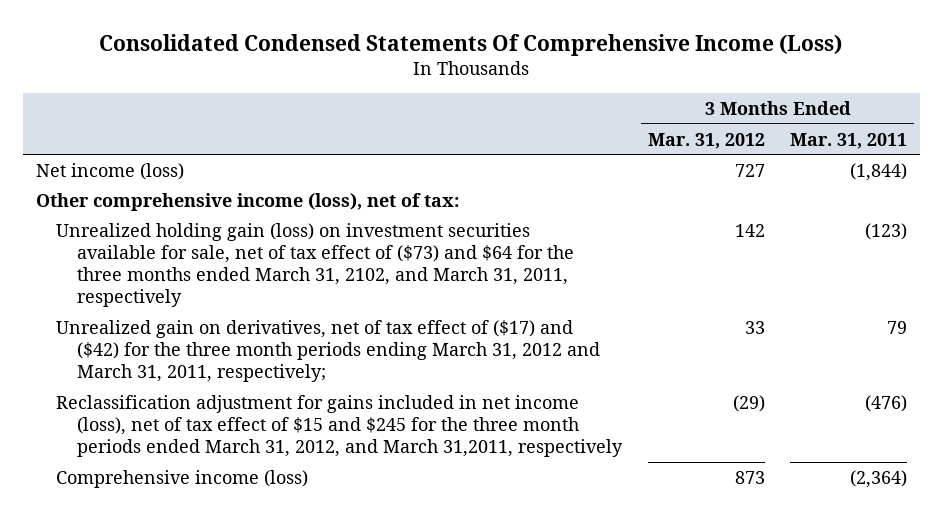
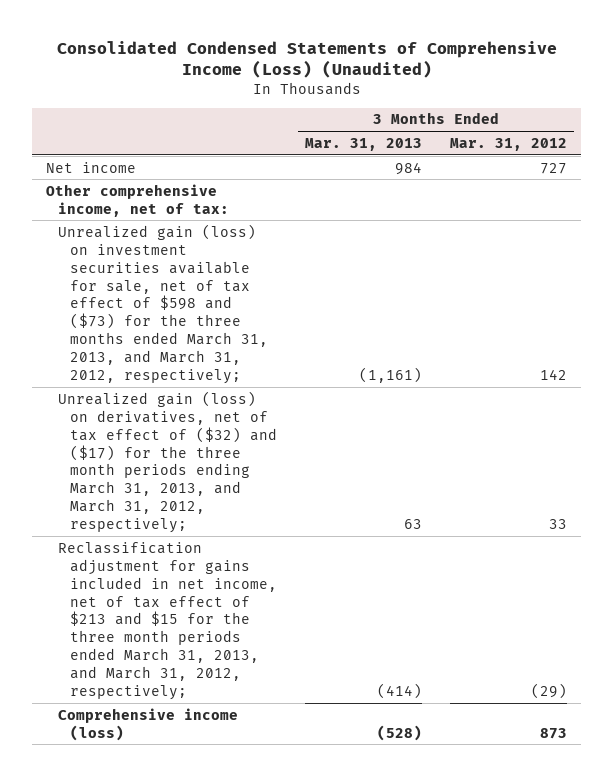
[99,33,843,56] Consolidated Condensed Statements Of Comprehensive Income (Loss) -> [56,40,557,79] Consolidated Condensed Statements of Comprehensive Income (Loss) (Unaudited)
[790,132,908,149] Mar. 31, 2011 -> none
none -> [304,137,422,151] Mar. 31, 2013
[35,162,184,180] Net income (loss) -> [46,161,137,173] Net income
[35,192,459,211] Other comprehensive income (loss), net of tax: -> [46,183,229,217] Other comprehensive income, net of tax:
[56,222,574,307] Unrealized holding gain (loss) on investment securities available for sale, net of tax effect of ($73) and $64 for the three months ended March 31, 2102, and March 31, 2011, respectively -> [57,223,268,385] Unrealized gain (loss) on investment securities available for sale, net of tax effect of $598 and ($73) for the three months ended March 31, 2013, and March 31, 2012, respectively;
[56,319,600,382] Unrealized gain on derivatives, net of tax effect of ($17) and ($42) for the three month periods ending March 31, 2012 and March 31, 2011, respectively; -> [57,390,277,534] Unrealized gain (loss) on derivatives, net of tax effect of ($32) and ($17) for the three month periods ending March 31, 2013, and March 31, 2012, respectively;
[56,394,623,457] Reclassification adjustment for gains included in net income (loss), net of tax effect of $15 and $245 for the three month periods ended March 31, 2012, and March 31,2011, respectively -> [57,541,277,701] Reclassification adjustment for gains included in net income, net of tax effect of $213 and $15 for the three month periods ended March 31, 2013, and March 31, 2012, respectively;

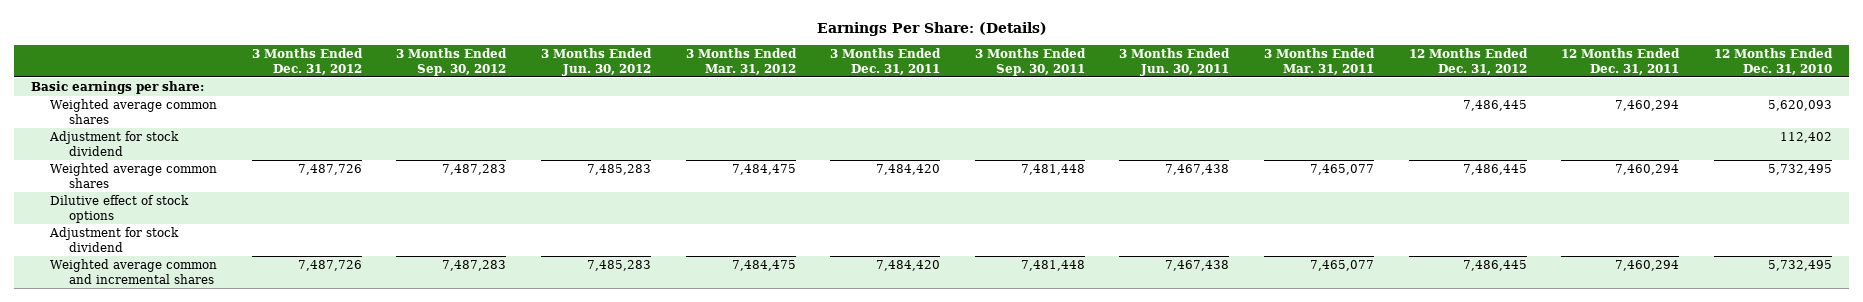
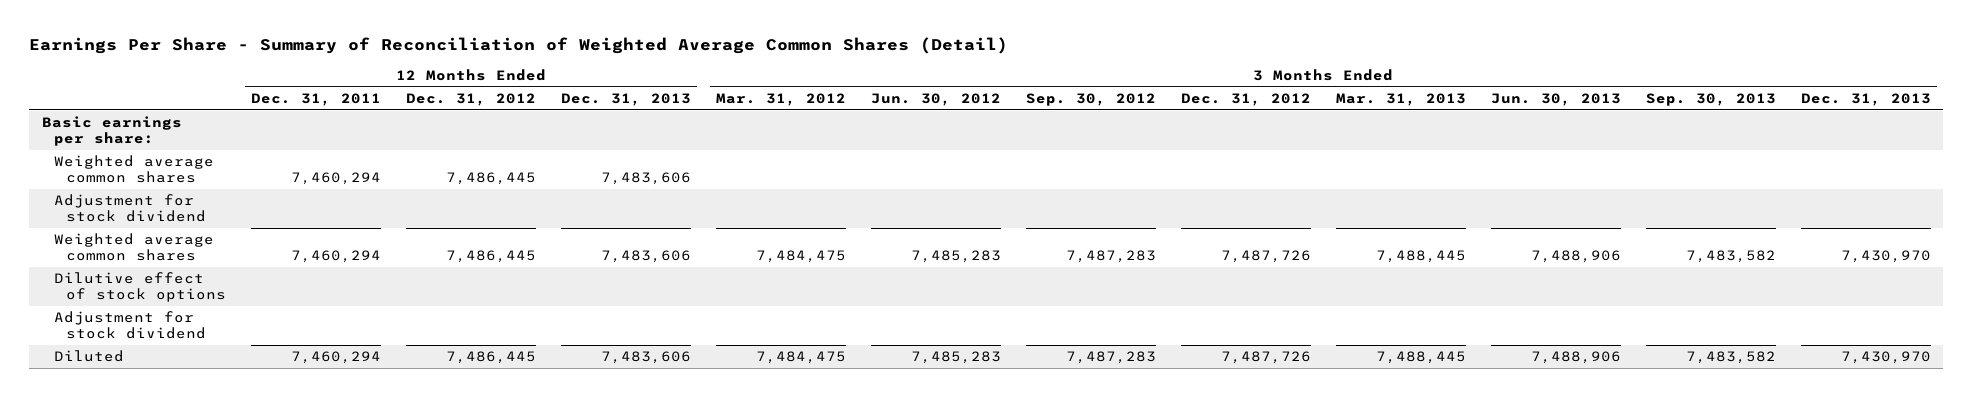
[816,21,1047,36] Earnings Per Share: (Details) -> [29,37,1009,55] Earnings Per Share - Summary of Reconciliation of Weighted Average Common Shares (Detail)
[830,48,942,75] 3 Months Ended Dec. 31, 2011 -> none
[974,48,1086,76] 3 Months Ended Sep. 30, 2011 -> none
[1119,48,1231,76] 3 Months Ended Jun. 30, 2011 -> none
[1264,48,1376,75] 3 Months Ended Mar. 31, 2011 -> none
[1714,48,1834,75] 12 Months Ended Dec. 31, 2010 -> none
none -> [560,92,691,106] Dec. 31, 2013
none -> [1335,92,1466,106] Mar. 31, 2013
none -> [1490,92,1621,106] Jun. 30, 2013
none -> [1645,92,1776,106] Sep. 30, 2013
none -> [1800,92,1931,106] Dec. 31, 2013
[49,259,217,284] Weighted average common and incremental shares -> [53,350,124,363] Diluted

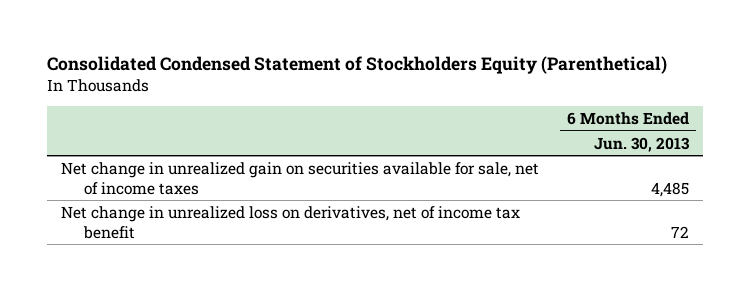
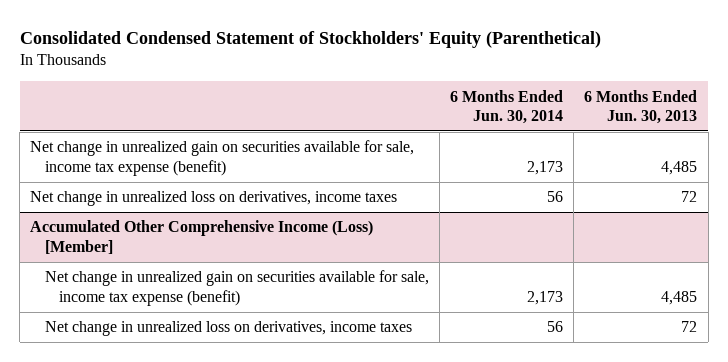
[46,56,667,75] Consolidated Condensed Statement of Stockholders Equity (Parenthetical) -> [19,31,601,49] Consolidated Condensed Statement of Stockholders' Equity (Parenthetical)
none -> [450,89,564,124] 6 Months Ended Jun. 30, 2014
[60,161,539,195] Net change in unrealized gain on securities available for sale, net of income taxes -> [30,140,415,176] Net change in unrealized gain on securities available for sale, income tax expense (benefit)
[60,205,520,239] Net change in unrealized loss on derivatives, net of income tax benefit -> [30,191,398,207] Net change in unrealized loss on derivatives, income taxes
none -> [30,220,374,254] Accumulated Other Comprehensive Income (Loss) [Member]
none -> [44,270,429,306] Net change in unrealized gain on securities available for sale, income tax expense (benefit)
none -> [44,321,412,337] Net change in unrealized loss on derivatives, income taxes

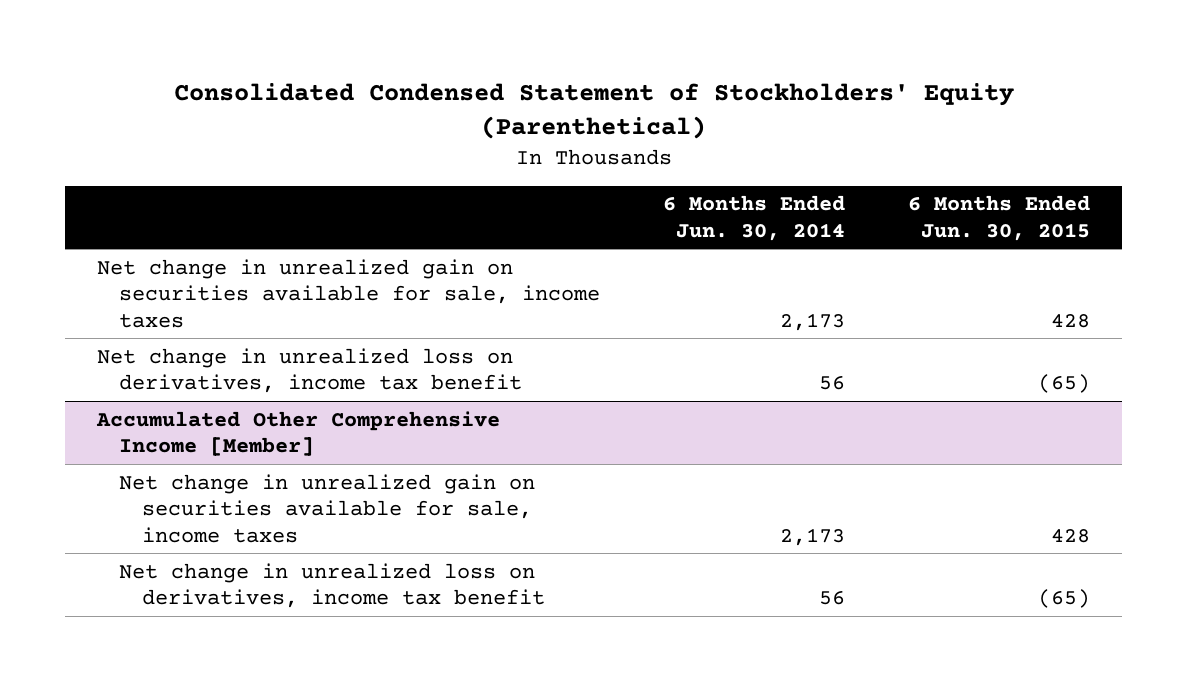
[584,89,698,124] 6 Months Ended Jun. 30, 2013 -> none
none -> [908,195,1091,241] 6 Months Ended Jun. 30, 2015
[30,140,415,176] Net change in unrealized gain on securities available for sale, income tax expense (benefit) -> [96,258,601,328] Net change in unrealized gain on securities available for sale, income taxes
[30,191,398,207] Net change in unrealized loss on derivatives, income taxes -> [96,347,523,394] Net change in unrealized loss on derivatives, income tax benefit
[30,220,374,254] Accumulated Other Comprehensive Income (Loss) [Member] -> [95,410,500,457] Accumulated Other Comprehensive Income [Member]
[44,270,429,306] Net change in unrealized gain on securities available for sale, income tax expense (benefit) -> [119,473,536,543] Net change in unrealized gain on securities available for sale, income taxes
[44,321,412,337] Net change in unrealized loss on derivatives, income taxes -> [119,562,545,609] Net change in unrealized loss on derivatives, income tax benefit

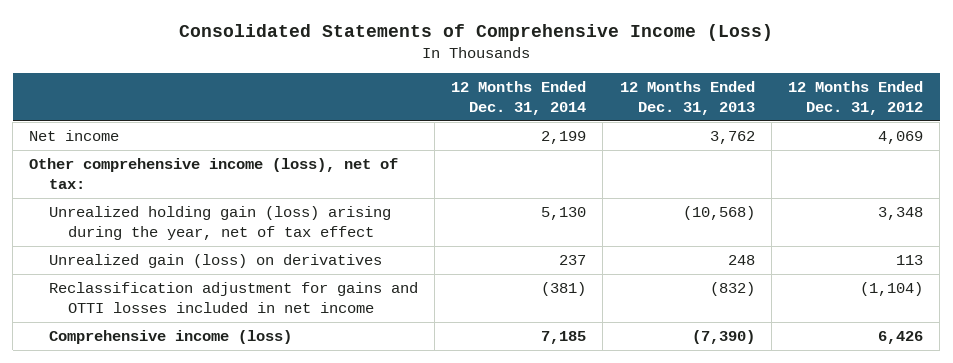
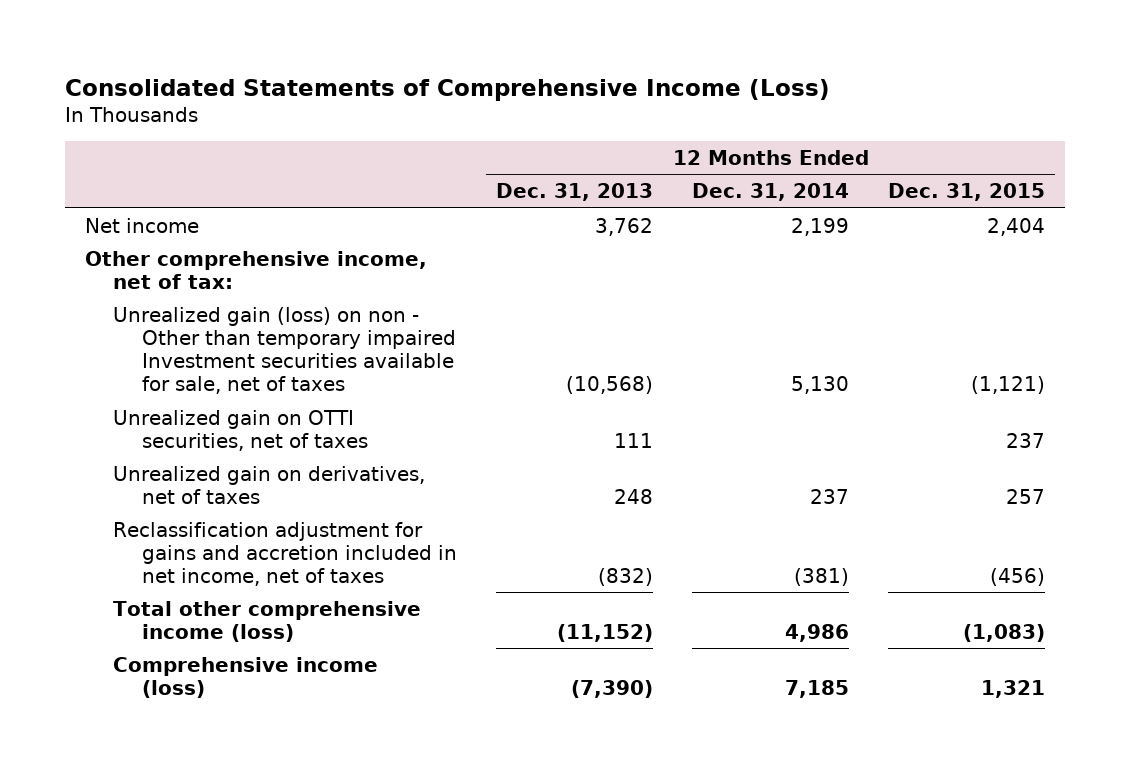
[788,81,924,116] 12 Months Ended Dec. 31, 2012 -> none
none -> [888,183,1046,202] Dec. 31, 2015
[29,157,399,190] Other comprehensive income (loss), net of tax: -> [84,250,427,289] Other comprehensive income, net of tax:
[48,205,391,241] Unrealized holding gain (loss) arising during the year, net of tax effect -> [113,306,456,395] Unrealized gain (loss) on non - Other than temporary impaired Investment securities available for sale, net of taxes
none -> [113,409,368,451] Unrealized gain on OTTI securities, net of taxes
[48,253,382,268] Unrealized gain (loss) on derivatives -> [113,465,426,504] Unrealized gain on derivatives, net of taxes
[48,281,418,314] Reclassification adjustment for gains and OTTI losses included in net income -> [113,521,457,587] Reclassification adjustment for gains and accretion included in net income, net of taxes
none -> [113,600,422,642] Total other comprehensive income (loss)

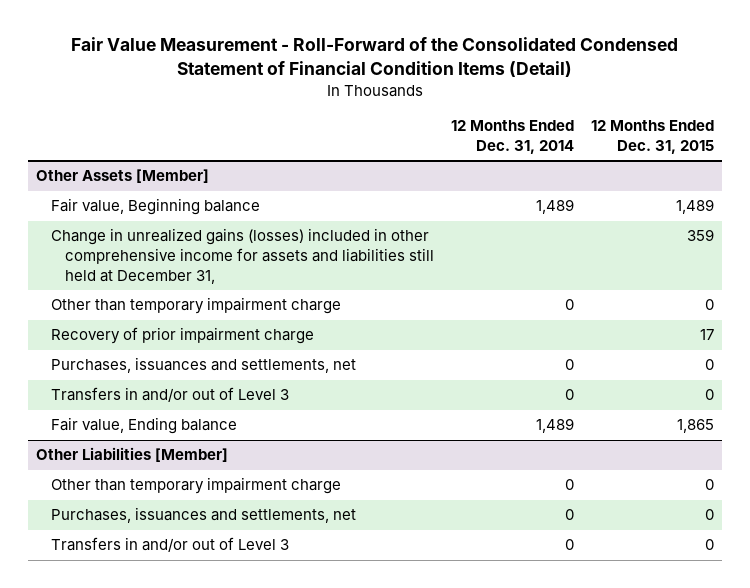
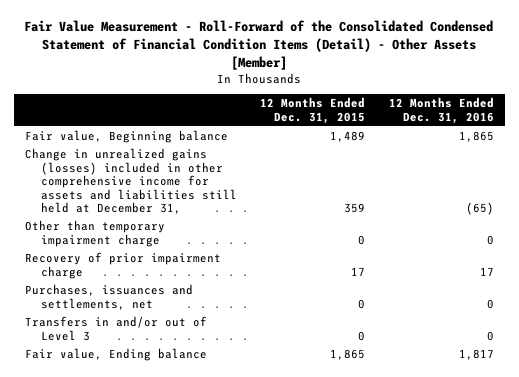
[70,37,678,78] Fair Value Measurement - Roll-Forward of the Consolidated Condensed Statement of Financial Condition Items (Detail) -> [24,20,494,71] Fair Value Measurement - Roll-Forward of the Consolidated Condensed Statement of Financial Condition Items (Detail) - Other Assets [Member]
[451,120,575,154] 12 Months Ended Dec. 31, 2014 -> none
none -> [388,97,494,124] 12 Months Ended Dec. 31, 2016
[36,169,210,184] Other Assets [Member] -> none
[36,447,229,463] Other Liabilities [Member] -> none
[50,477,341,495] Other than temporary impairment charge -> none
[50,507,356,524] Purchases, issuances and settlements, net -> none
[50,537,289,553] Transfers in and/or out of Level 3 -> none

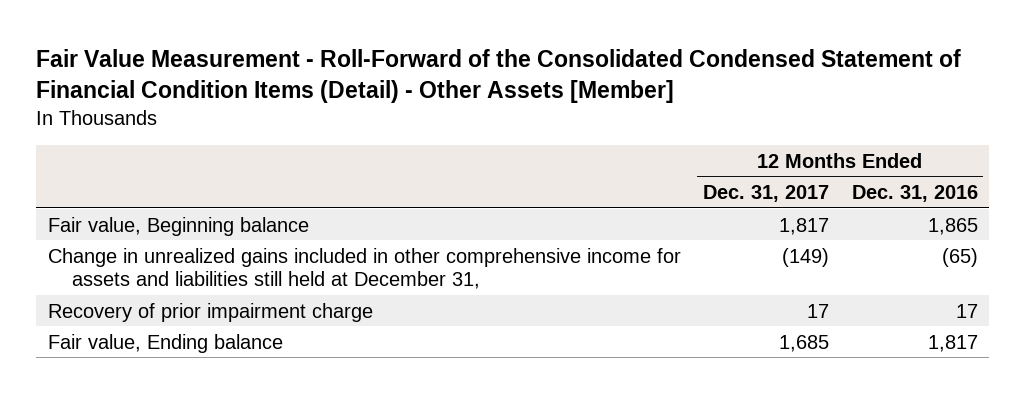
[260,97,366,124] 12 Months Ended Dec. 31, 2015 -> none
none -> [703,185,830,203] Dec. 31, 2017
[25,220,166,247] Other than temporary impairment charge -> none
[25,148,238,215] Change in unrealized gains (losses) included in other comprehensive income for assets and liabilities still held at December 31, -> [47,247,681,290] Change in unrealized gains included in other comprehensive income for assets and liabilities still held at December 31,
[25,284,194,310] Purchases, issuances and settlements, net -> none
[25,316,208,341] Transfers in and/or out of Level 3 -> none

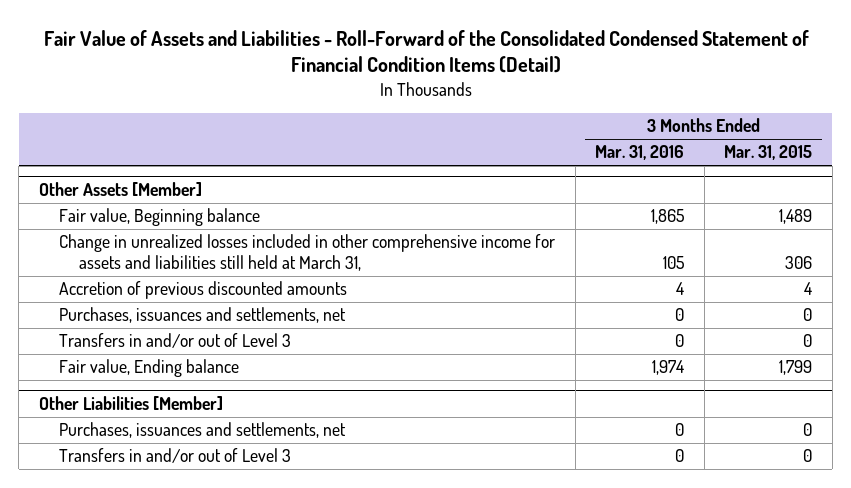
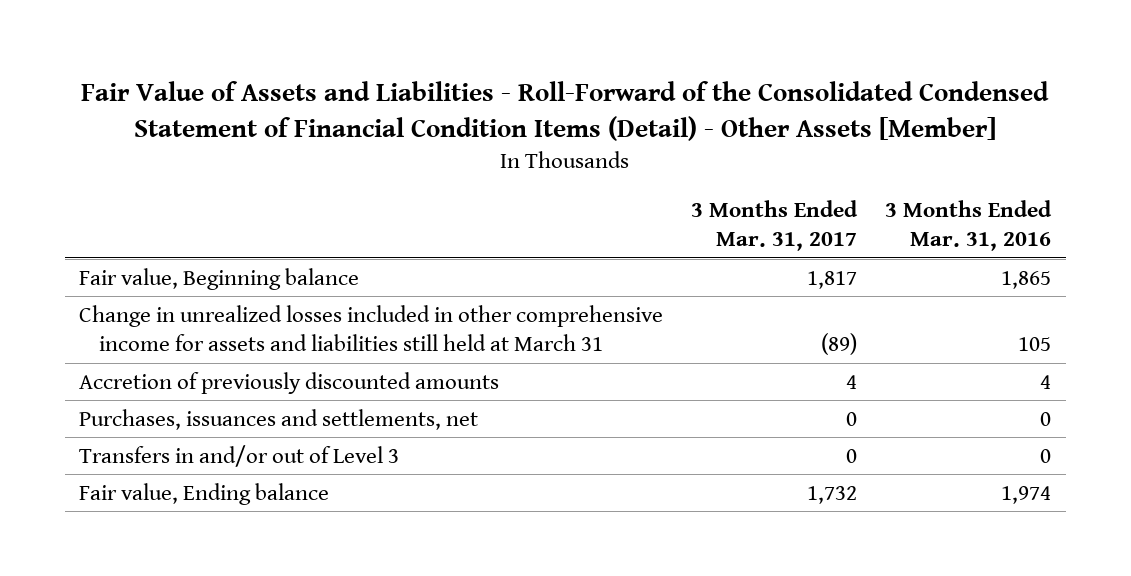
[43,29,809,74] Fair Value of Assets and Liabilities - Roll-Forward of the Consolidated Condensed Statement of Financial Condition Items (Detail) -> [81,80,1050,141] Fair Value of Assets and Liabilities - Roll-Forward of the Consolidated Condensed Statement of Financial Condition Items (Detail) - Other Assets [Member]
[724,145,813,161] Mar. 31, 2015 -> none
none -> [691,199,859,252] 3 Months Ended Mar. 31, 2017
[38,181,202,196] Other Assets [Member] -> none
[59,234,556,272] Change in unrealized losses included in other comprehensive income for assets and liabilities still held at March 31, -> [79,304,664,352] Change in unrealized losses included in other comprehensive income for assets and liabilities still held at March 31
[59,281,348,300] Accretion of previous discounted amounts -> [79,371,500,394] Accretion of previously discounted amounts
[38,395,223,410] Other Liabilities [Member] -> none
[59,422,347,439] Purchases, issuances and settlements, net -> none
[59,448,292,464] Transfers in and/or out of Level 3 -> none

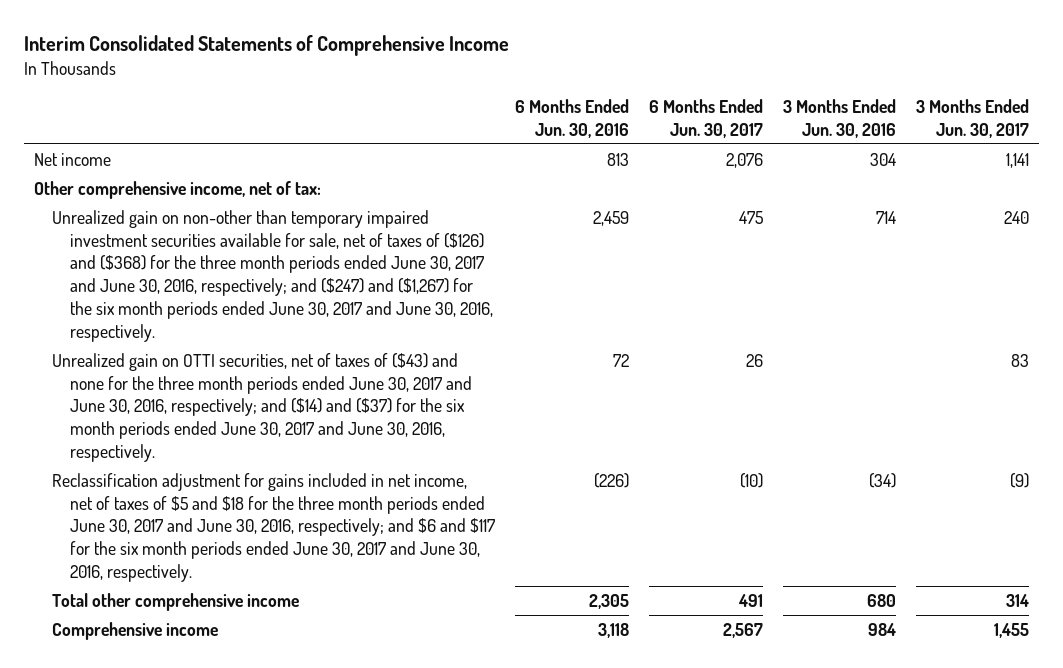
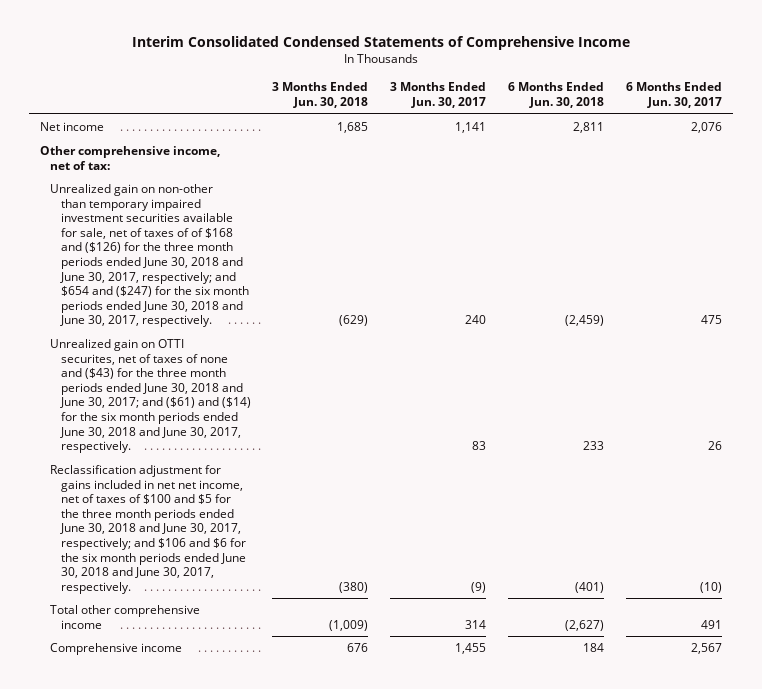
[23,34,509,56] Interim Consolidated Statements of Comprehensive Income -> [131,36,630,51] Interim Consolidated Condensed Statements of Comprehensive Income
[514,99,629,138] 6 Months Ended Jun. 30, 2016 -> none
[782,99,896,138] 3 Months Ended Jun. 30, 2016 -> none
none -> [272,82,369,108] 3 Months Ended Jun. 30, 2018
none -> [507,82,604,108] 6 Months Ended Jun. 30, 2018
[51,209,493,342] Unrealized gain on non-other than temporary impaired investment securities available for sale, net of taxes of ($126) and ($368) for the three month periods ended June 30, 2017 and June 30, 2016, respectively; and ($247) and ($1,267) for the six month periods ended June 30, 2017 and June 30, 2016, respectively. -> [50,184,249,328] Unrealized gain on non-other than temporary impaired investment securities available for sale, net of taxes of of $168 and ($126) for the three month periods ended June 30, 2018 and June 30, 2017, respectively; and $654 and ($247) for the six month periods ended June 30, 2018 and June 30, 2017, respectively.
[51,352,472,463] Unrealized gain on OTTI securities, net of taxes of ($43) and none for the three month periods ended June 30, 2017 and June 30, 2016, respectively; and ($14) and ($37) for the six month periods ended June 30, 2017 and June 30, 2016, respectively. -> [50,339,251,454] Unrealized gain on OTTI securites, net of taxes of none and ($43) for the three month periods ended June 30, 2018 and June 30, 2017; and ($61) and ($14) for the six month periods ended June 30, 2018 and June 30, 2017, respectively.
[51,472,495,583] Reclassification adjustment for gains included in net income, net of taxes of $5 and $18 for the three month periods ended June 30, 2017 and June 30, 2016, respectively; and $6 and $117 for the six month periods ended June 30, 2017 and June 30, 2016, respectively. -> [50,465,246,594] Reclassification adjustment for gains included in net net income, net of taxes of $100 and $5 for the three month periods ended June 30, 2018 and June 30, 2017, respectively; and $106 and $6 for the six month periods ended June 30, 2018 and June 30, 2017, respectively.

